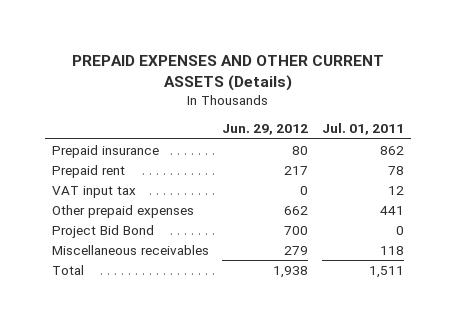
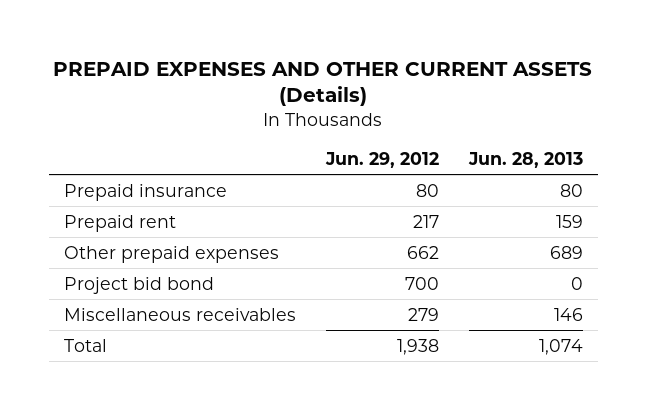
[322,123,405,136] Jul. 01, 2011 -> none
none -> [467,151,583,168] Jun. 28, 2013
[51,185,136,198] VAT input tax -> none
[51,224,154,238] Project Bid Bond -> [63,276,214,294] Project bid bond

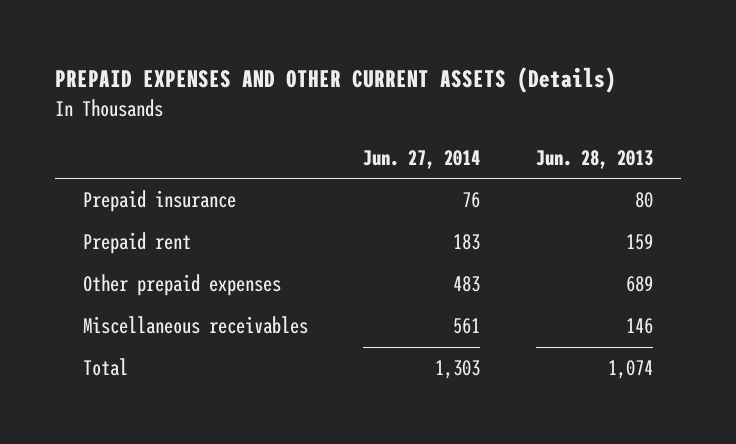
[324,151,439,168] Jun. 29, 2012 -> none
none -> [363,150,481,170] Jun. 27, 2014
[63,276,214,294] Project bid bond -> none

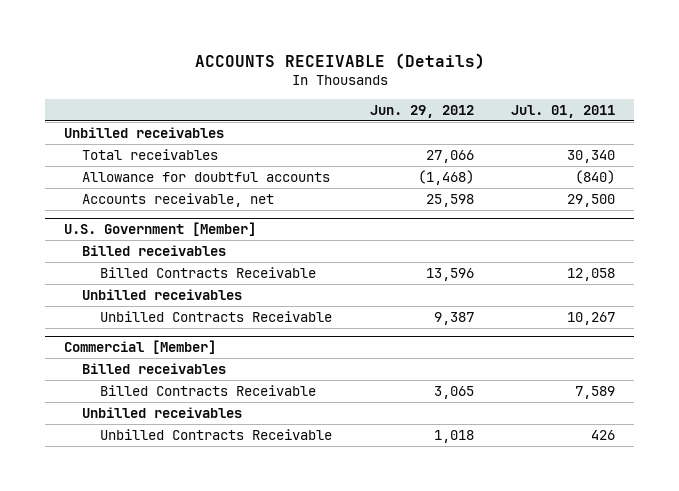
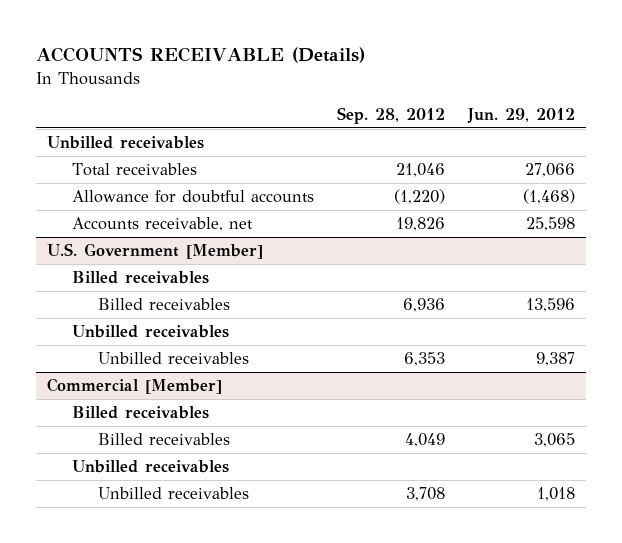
[511,104,616,118] Jul. 01, 2011 -> none
none -> [337,106,446,124] Sep. 28, 2012
[100,266,317,278] Billed Contracts Receivable -> [97,298,230,311] Billed receivables
[100,310,333,322] Unbilled Contracts Receivable -> [97,352,249,365] Unbilled receivables
[100,384,317,396] Billed Contracts Receivable -> [97,433,230,446] Billed receivables
[100,428,333,440] Unbilled Contracts Receivable -> [97,487,249,500] Unbilled receivables

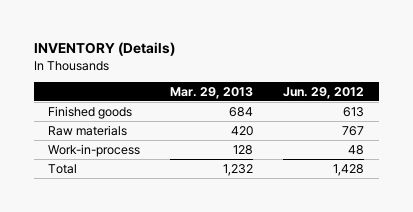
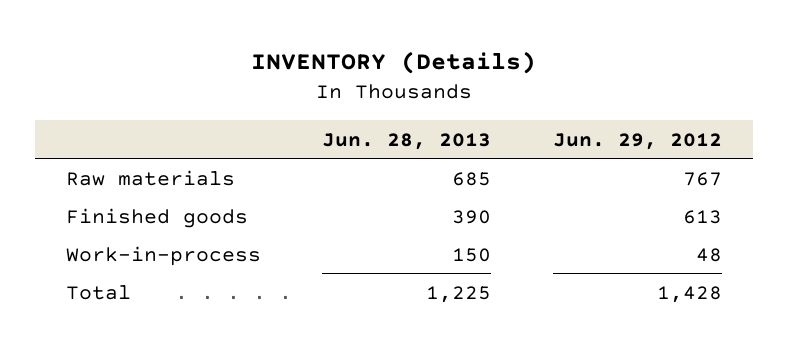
[170,86,254,99] Mar. 29, 2013 -> none
none -> [322,132,492,150] Jun. 28, 2013
[48,105,133,119] Finished goods -> [65,207,248,228] Finished goods

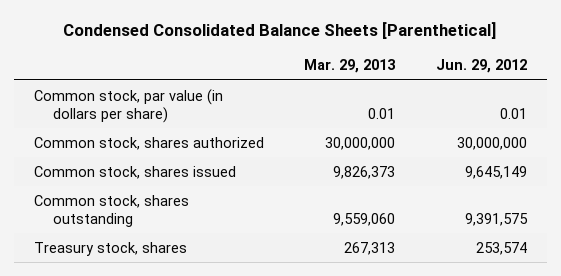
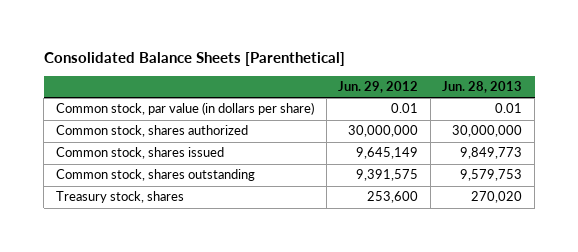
[63,22,497,40] Condensed Consolidated Balance Sheets [Parenthetical] -> [43,52,345,67] Consolidated Balance Sheets [Parenthetical]
[304,59,397,74] Mar. 29, 2013 -> none
none -> [442,81,523,94] Jun. 28, 2013
[475,241,527,255] 253,574 -> [367,191,419,204] 253,600

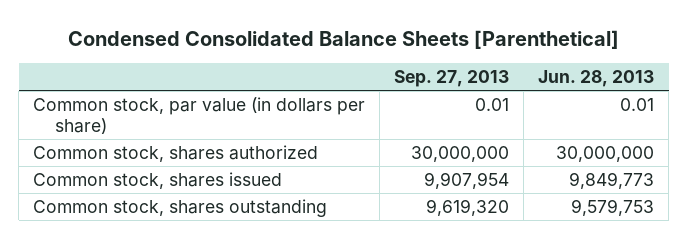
[43,52,345,67] Consolidated Balance Sheets [Parenthetical] -> [67,30,619,50] Condensed Consolidated Balance Sheets [Parenthetical]
[338,81,419,94] Jun. 29, 2012 -> none
none -> [394,70,510,88] Sep. 27, 2013
[55,191,184,204] Treasury stock, shares -> none

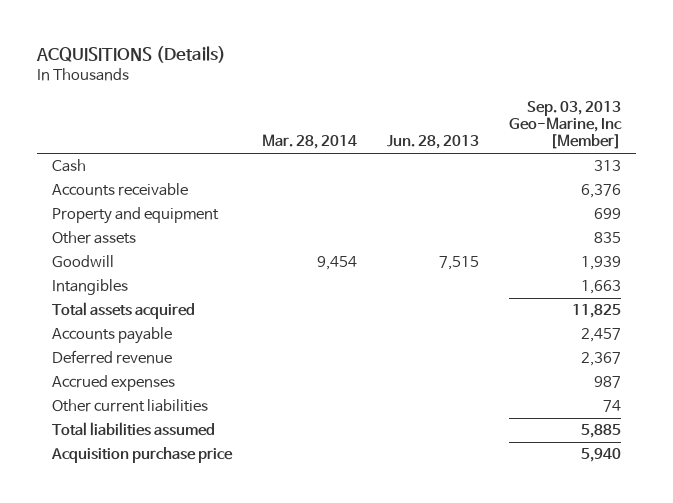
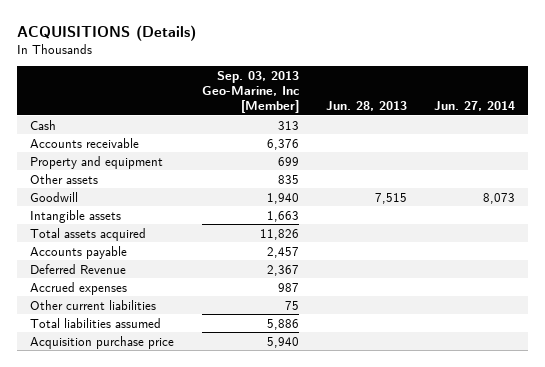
[261,134,357,150] Mar. 28, 2014 -> none
none -> [433,100,515,111] Jun. 27, 2014
[580,256,621,271] 1,939 -> [266,192,299,204] 1,940
[52,279,129,296] Intangibles -> [30,209,122,223] Intangible assets
[571,304,621,319] 11,825 -> [259,228,299,240] 11,826
[52,350,173,365] Deferred revenue -> [30,263,127,274] Deferred Revenue
[602,400,621,413] 74 -> [284,300,299,310] 75
[580,424,621,439] 5,885 -> [266,318,299,330] 5,886

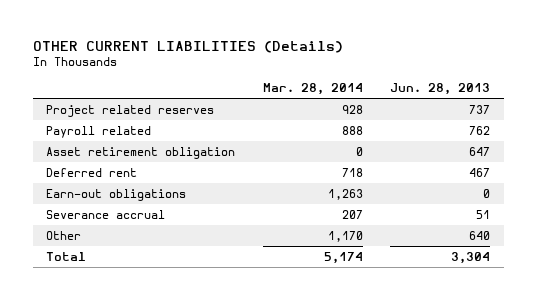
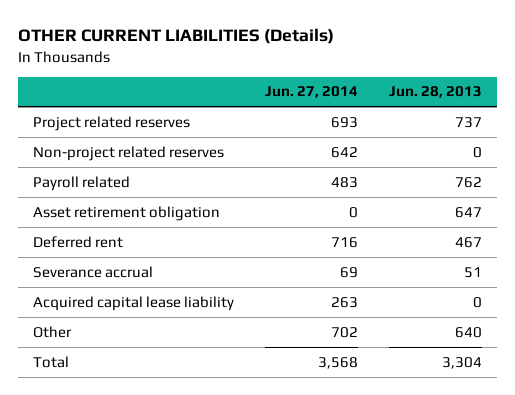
[262,83,363,96] Mar. 28, 2014 -> none
none -> [264,86,358,99] Jun. 27, 2014
none -> [33,145,225,161] Non-project related reserves
[46,188,187,201] Earn-out obligations -> none
none -> [33,295,235,311] Acquired capital lease liability

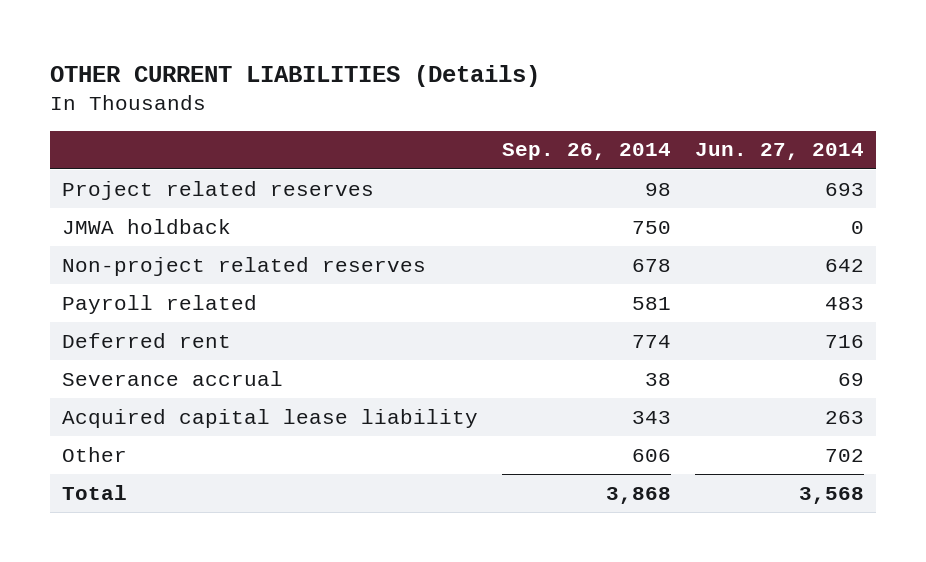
[388,86,482,99] Jun. 28, 2013 -> none
none -> [501,143,671,161] Sep. 26, 2014
none -> [61,218,231,234] JMWA holdback
[33,205,221,221] Asset retirement obligation -> none

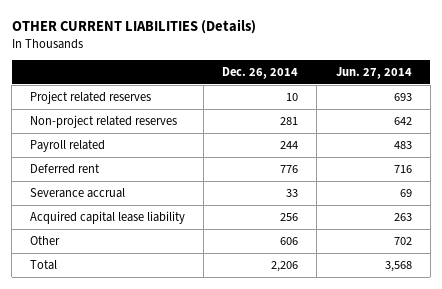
[501,143,671,161] Sep. 26, 2014 -> none
none -> [222,66,299,79] Dec. 26, 2014
[61,218,231,234] JMWA holdback -> none

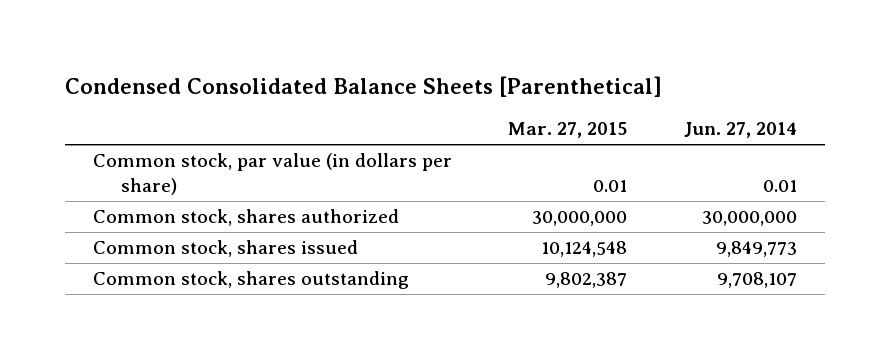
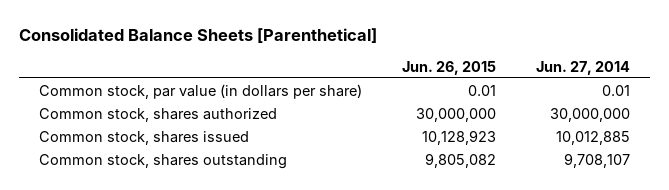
[64,76,662,98] Condensed Consolidated Balance Sheets [Parenthetical] -> [18,27,377,43] Consolidated Balance Sheets [Parenthetical]
[508,122,628,139] Mar. 27, 2015 -> none
none -> [401,60,496,75] Jun. 26, 2015
[715,241,797,258] 9,849,773 -> [555,130,630,145] 10,012,885

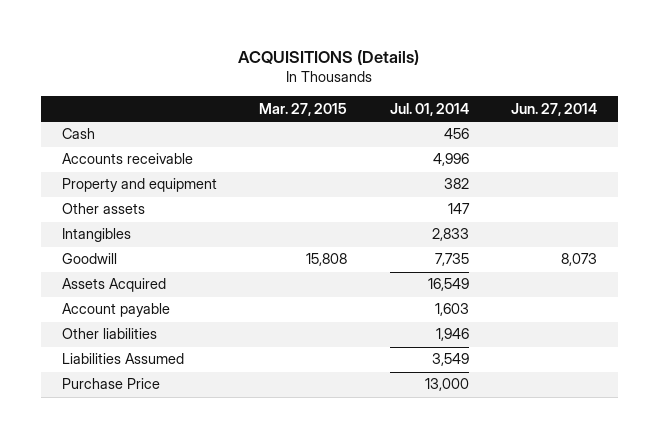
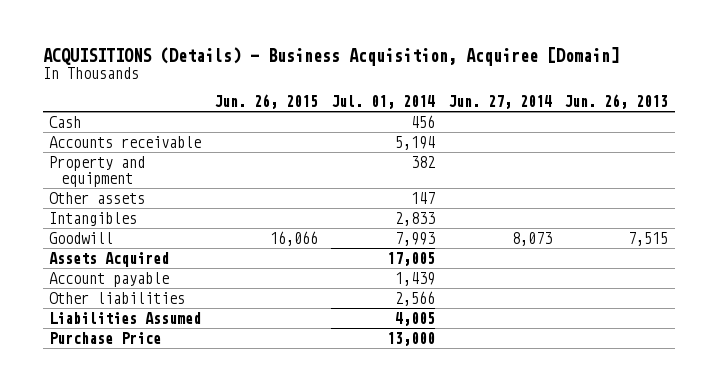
[238,49,420,65] ACQUISITIONS (Details) -> [43,47,620,67] ACQUISITIONS (Details) - Business Acquisition, Acquiree [Domain]
[259,102,348,116] Mar. 27, 2015 -> none
none -> [214,93,319,109] Jun. 26, 2015
none -> [564,93,669,109] Jun. 26, 2013
[432,153,469,167] 4,996 -> [394,135,435,150] 5,194
[434,253,469,267] 7,735 -> [394,231,435,246] 7,993
[427,278,469,292] 16,549 -> [386,251,435,266] 17,005
[434,303,469,317] 1,603 -> [394,271,435,286] 1,439
[435,328,469,342] 1,946 -> [394,290,435,306] 2,566
[431,353,469,367] 3,549 -> [394,311,435,326] 4,005

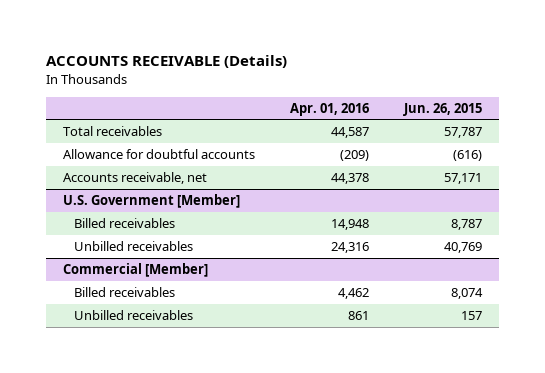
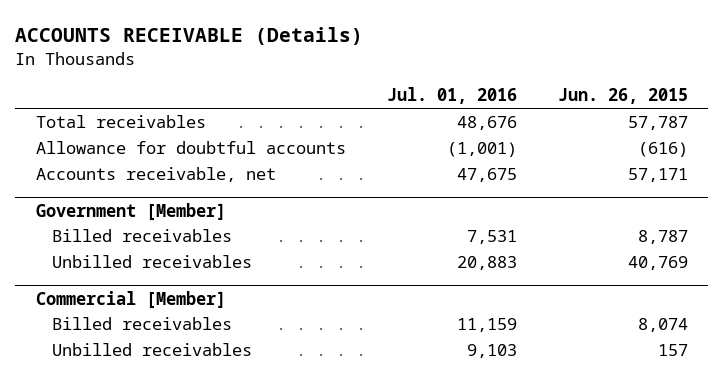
[289,102,369,116] Apr. 01, 2016 -> none
none -> [386,87,517,105] Jul. 01, 2016
[62,194,240,209] U.S. Government [Member] -> [35,202,226,221] Government [Member]

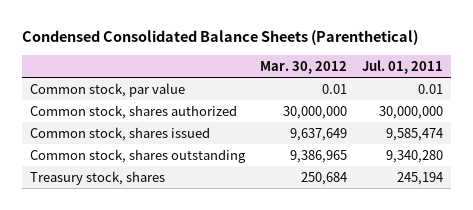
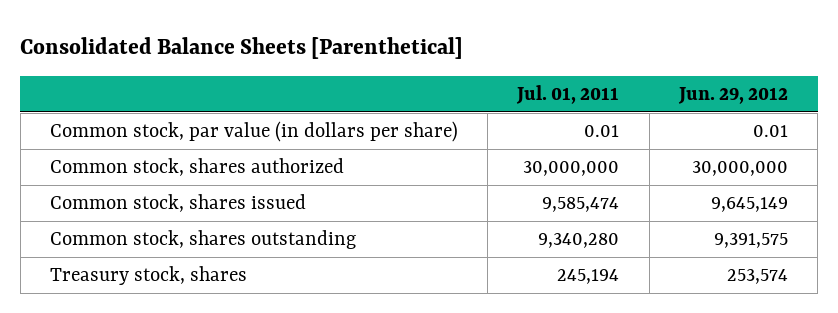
[22,30,419,46] Condensed Consolidated Balance Sheets (Parenthetical) -> [20,37,464,60] Consolidated Balance Sheets [Parenthetical]
[260,60,348,74] Mar. 30, 2012 -> none
none -> [677,87,788,105] Jun. 29, 2012
[29,82,185,97] Common stock, par value -> [50,121,459,143] Common stock, par value (in dollars per share)

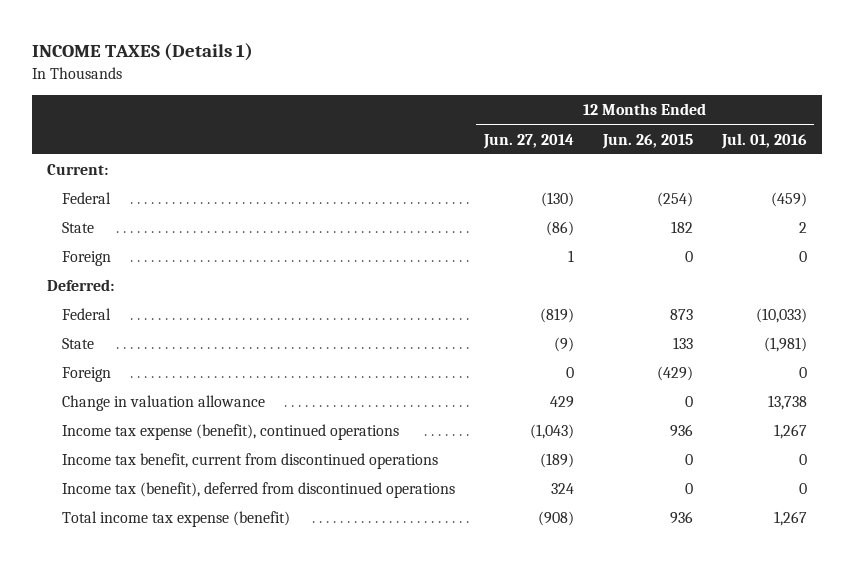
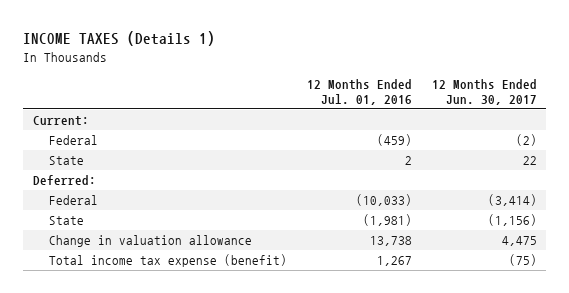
[482,133,574,149] Jun. 27, 2014 -> none
[601,133,693,149] Jun. 26, 2015 -> none
none -> [431,78,537,106] 12 Months Ended Jun. 30, 2017
[61,251,111,267] Foreign -> none
[61,367,111,383] Foreign -> none
[61,424,399,441] Income tax expense (benefit), continued operations -> none
[61,453,438,470] Income tax benefit, current from discontinued operations -> none
[61,482,455,499] Income tax (benefit), deferred from discontinued operations -> none

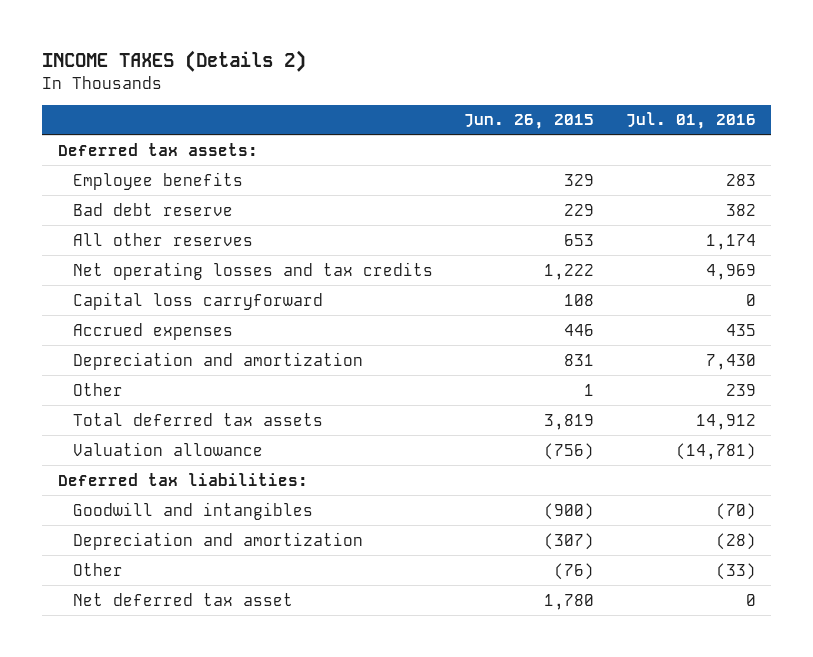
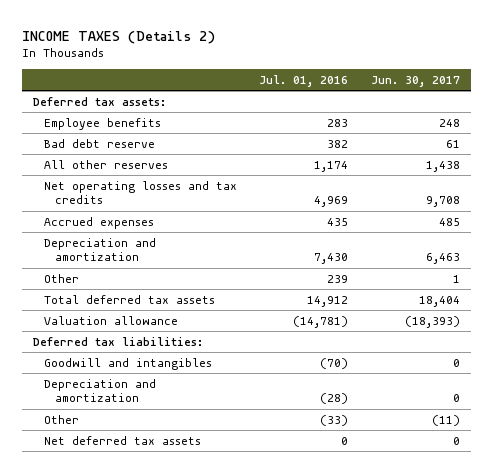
[464,114,595,130] Jun. 26, 2015 -> none
none -> [370,75,460,87] Jun. 30, 2017
[72,291,323,310] Capital loss carryforward -> none
[72,592,293,606] Net deferred tax asset -> [44,435,202,445] Net deferred tax assets

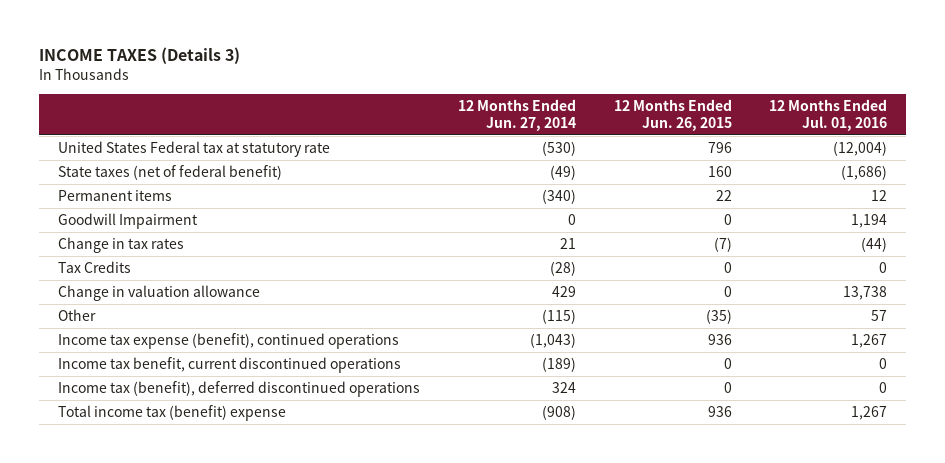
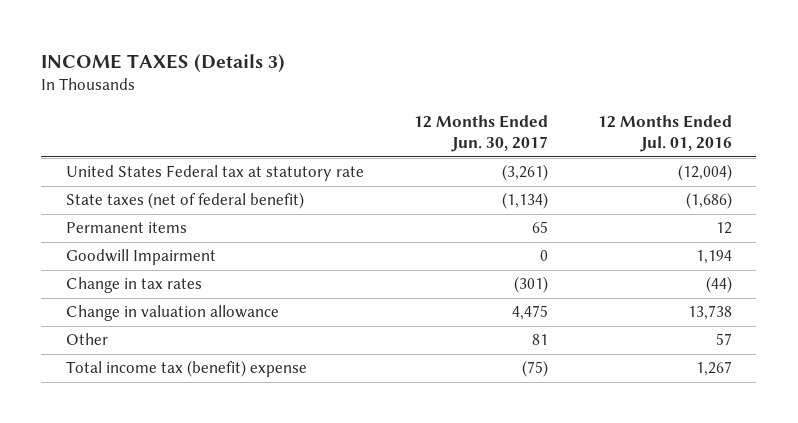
[457,99,576,131] 12 Months Ended Jun. 27, 2014 -> none
[613,99,732,131] 12 Months Ended Jun. 26, 2015 -> none
none -> [413,114,548,153] 12 Months Ended Jun. 30, 2017
[58,261,132,274] Tax Credits -> none
[58,333,400,350] Income tax expense (benefit), continued operations -> none
[58,357,402,374] Income tax benefit, current discontinued operations -> none
[58,381,421,398] Income tax (benefit), deferred discontinued operations -> none

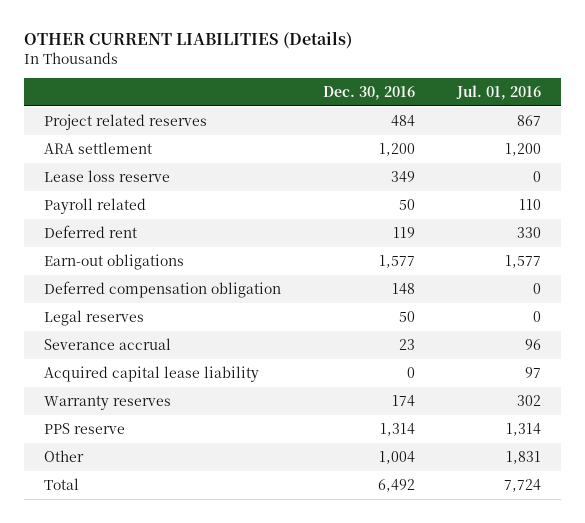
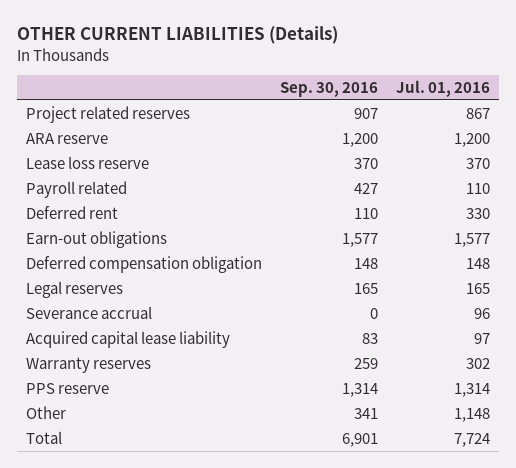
[322,85,415,100] Dec. 30, 2016 -> none
none -> [279,82,378,98] Sep. 30, 2016
[44,142,153,155] ARA settlement -> [26,132,109,144] ARA reserve
[532,171,541,183] 0 -> [465,157,490,169] 370
[532,283,541,295] 0 -> [465,257,490,269] 148
[532,311,541,323] 0 -> [465,282,490,294] 165
[505,451,541,465] 1,831 -> [453,407,490,422] 1,148

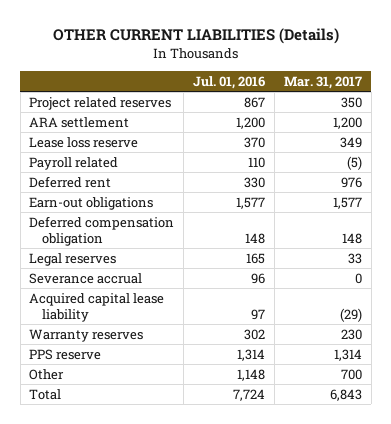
[279,82,378,98] Sep. 30, 2016 -> none
none -> [283,75,362,89] Mar. 31, 2017
[26,132,109,144] ARA reserve -> [29,116,130,128] ARA settlement

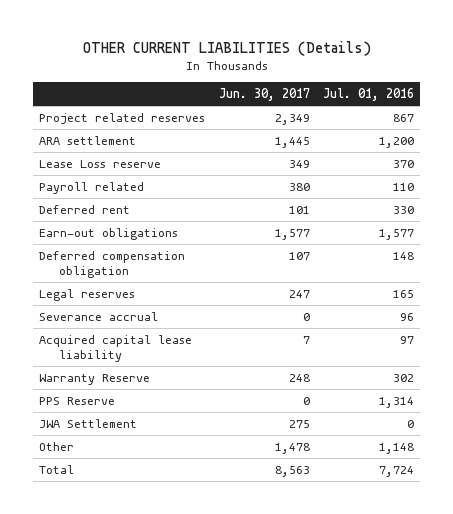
[283,75,362,89] Mar. 31, 2017 -> none
none -> [218,88,310,102] Jun. 30, 2017
[29,136,139,148] Lease loss reserve -> [39,159,162,168] Lease Loss reserve
[29,328,144,342] Warranty reserves -> none
none -> [39,373,151,385] Warranty Reserve
[29,348,102,360] PPS reserve -> [39,396,116,405] PPS Reserve
none -> [39,418,138,428] JWA Settlement

